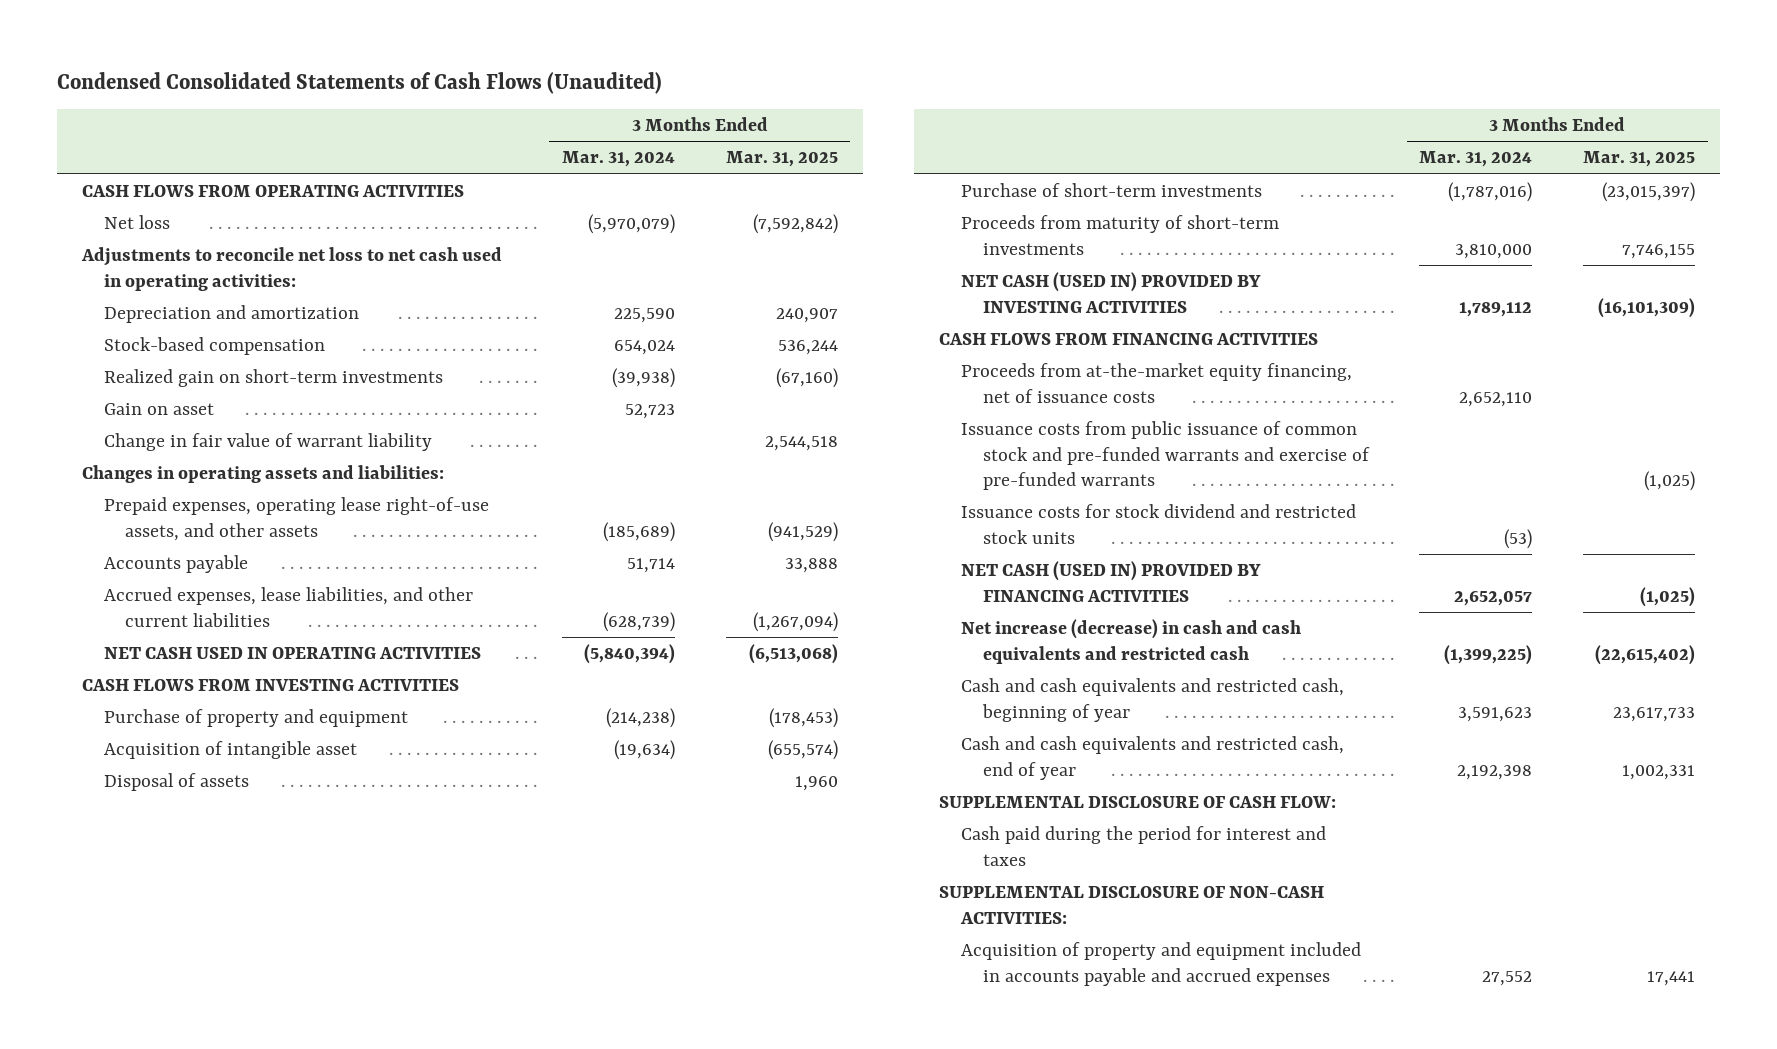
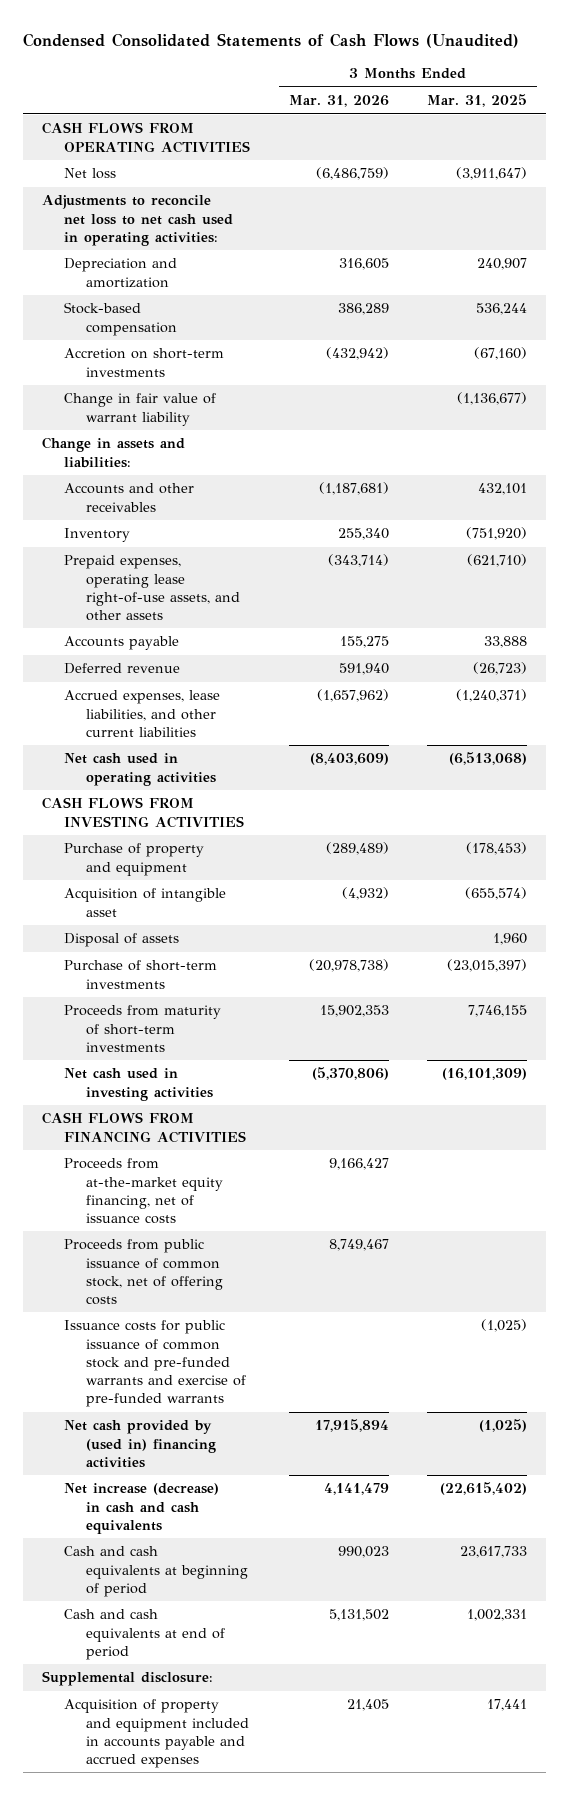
[562,151,676,168] Mar. 31, 2024 -> none
none -> [288,95,389,108] Mar. 31, 2026
[752,213,838,234] (7,592,842) -> [455,167,527,181] (3,911,647)
[103,402,214,415] Gain on asset -> none
[103,368,443,387] Realized gain on short-term investments -> [64,348,225,377] Accretion on short-term investments
[764,435,838,451] 2,544,518 -> [456,392,527,406] (1,136,677)
[82,464,445,483] Changes in operating assets and liabilities: -> [42,437,186,468] Change in assets and liabilities:
none -> [64,483,195,512] Accounts and other receivables
none -> [64,528,131,543] Inventory
[767,521,838,542] (941,529) -> [466,554,527,568] (621,710)
none -> [64,663,181,675] Deferred revenue
[752,611,838,632] (1,267,094) -> [455,689,527,703] (1,240,371)
[103,646,481,659] NET CASH USED IN OPERATING ACTIVITIES -> [64,753,216,786] Net cash used in operating activities
[961,271,1262,313] NET CASH (USED IN) PROVIDED BY INVESTING ACTIVITIES -> [64,1068,213,1101] Net cash used in investing activities
[961,503,1357,544] Issuance costs for stock dividend and restricted stock units -> none
[961,825,1327,866] Cash paid during the period for interest and taxes -> none
[939,885,1325,924] SUPPLEMENTAL DISCLOSURE OF NON-CASH ACTIVITIES: -> none
none -> [64,1239,223,1306] Proceeds from public issuance of common stock, net of offering costs
[961,420,1370,491] Issuance costs from public issuance of common stock and pre-funded warrants and exercise of pre-funded warrants -> [64,1320,246,1408] Issuance costs for public issuance of common stock and pre-funded warrants and exercise of pre-funded warrants
[961,560,1262,602] NET CASH (USED IN) PROVIDED BY FINANCING ACTIVITIES -> [64,1420,216,1468] Net cash provided by (used in) financing activities
[961,618,1302,664] Net increase (decrease) in cash and cash equivalents and restricted cash -> [64,1483,220,1534] Net increase (decrease) in cash and cash equivalents
[961,677,1345,722] Cash and cash equivalents and restricted cash, beginning of year -> [64,1546,248,1597] Cash and cash equivalents at beginning of period
[961,735,1345,780] Cash and cash equivalents and restricted cash, end of year -> [64,1609,225,1660] Cash and cash equivalents at end of period
[939,795,1337,808] SUPPLEMENTAL DISCLOSURE OF CASH FLOW: -> [42,1671,214,1687] Supplemental disclosure:

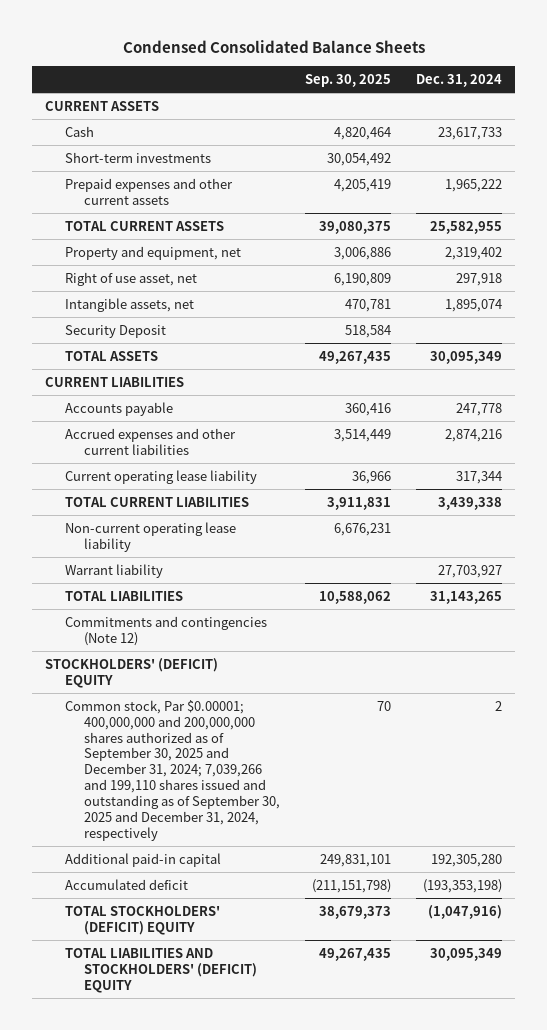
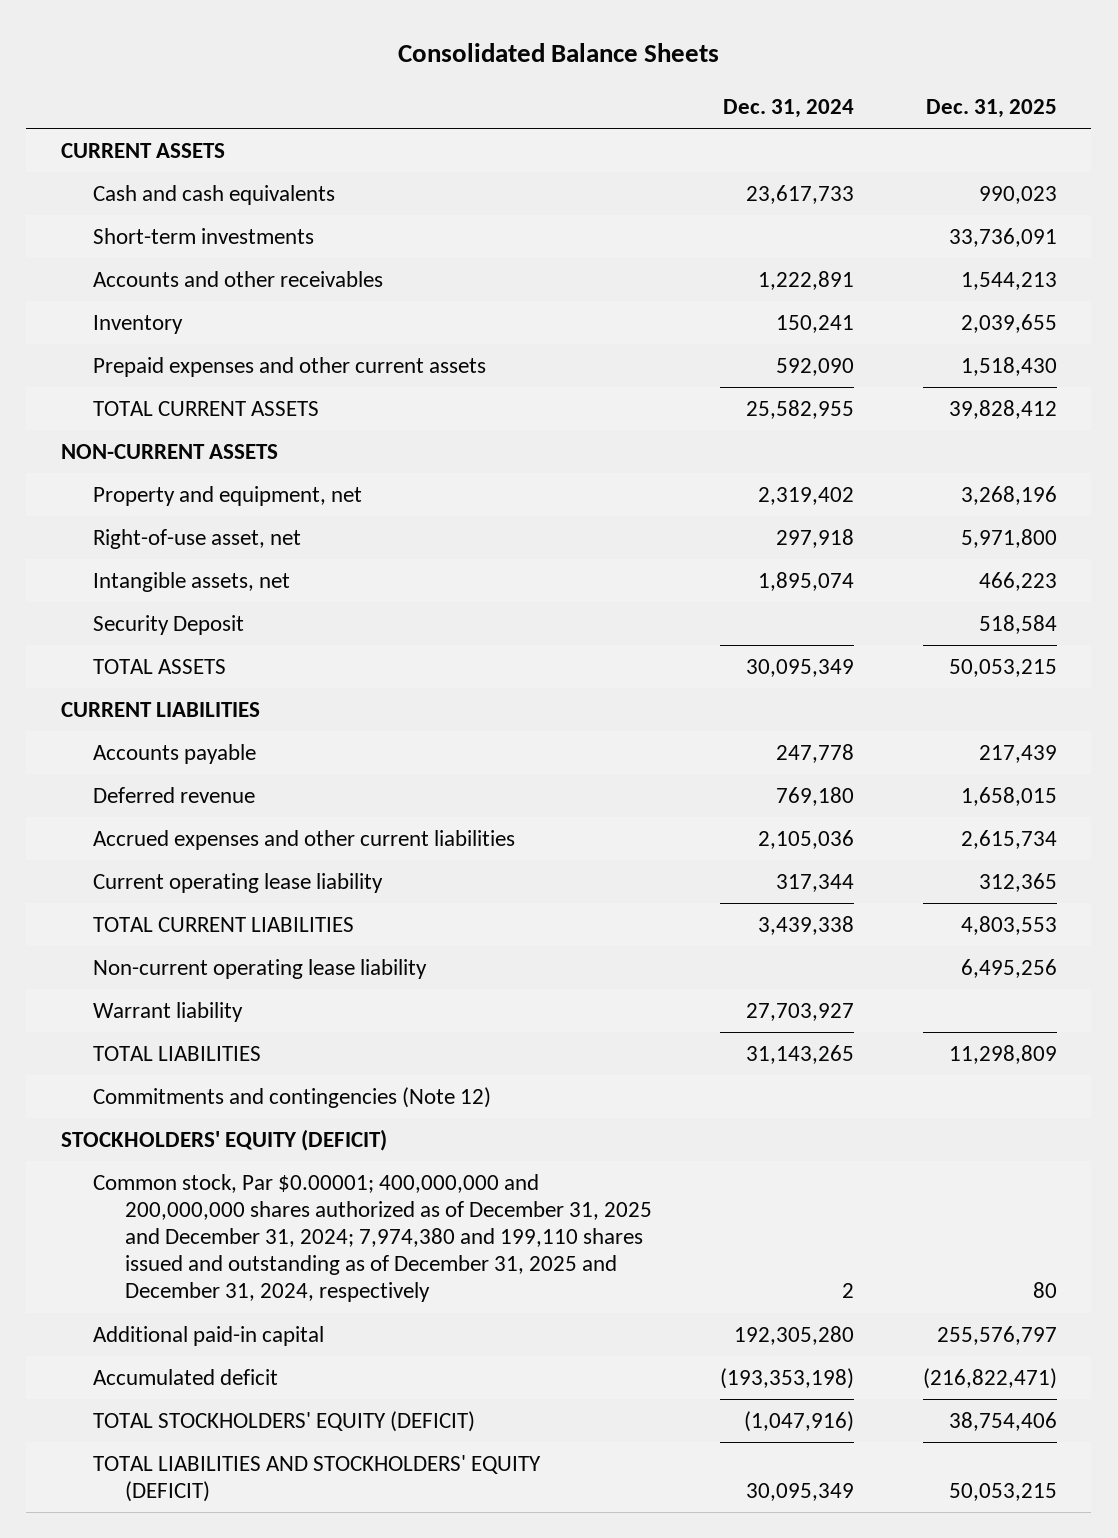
[122,39,425,53] Condensed Consolidated Balance Sheets -> [397,43,719,63] Consolidated Balance Sheets
[305,73,392,87] Sep. 30, 2025 -> none
none -> [926,99,1058,119] Dec. 31, 2025
[64,125,94,137] Cash -> [92,185,335,206] Cash and cash equivalents
none -> [92,271,383,288] Accounts and other receivables
none -> [92,315,183,335] Inventory
[445,178,503,192] 1,965,222 -> [776,358,855,377] 592,090
none -> [60,444,278,460] NON-CURRENT ASSETS
[64,271,197,286] Right of use asset, net -> [92,529,301,550] Right-of-use asset, net
none -> [92,787,255,804] Deferred revenue
[445,428,503,442] 2,874,216 -> [758,830,855,850] 2,105,036
[44,657,218,688] STOCKHOLDERS' (DEFICIT) EQUITY -> [60,1129,387,1152] STOCKHOLDERS' EQUITY (DEFICIT)
[64,699,281,841] Common stock, Par $0.00001; 400,000,000 and 200,000,000 shares authorized as of September 30, 2025 and December 31, 2024; 7,039,266 and 199,110 shares issued and outstanding as of September 30, 2025 and December 31, 2024, respectively -> [92,1174,652,1303] Common stock, Par $0.00001; 400,000,000 and 200,000,000 shares authorized as of December 31, 2025 and December 31, 2024; 7,974,380 and 199,110 shares issued and outstanding as of December 31, 2025 and December 31, 2024, respectively
[64,905,220,935] TOTAL STOCKHOLDERS' (DEFICIT) EQUITY -> [92,1411,475,1433] TOTAL STOCKHOLDERS' EQUITY (DEFICIT)
[64,947,258,993] TOTAL LIABILITIES AND STOCKHOLDERS' (DEFICIT) EQUITY -> [92,1455,541,1503] TOTAL LIABILITIES AND STOCKHOLDERS' EQUITY (DEFICIT)

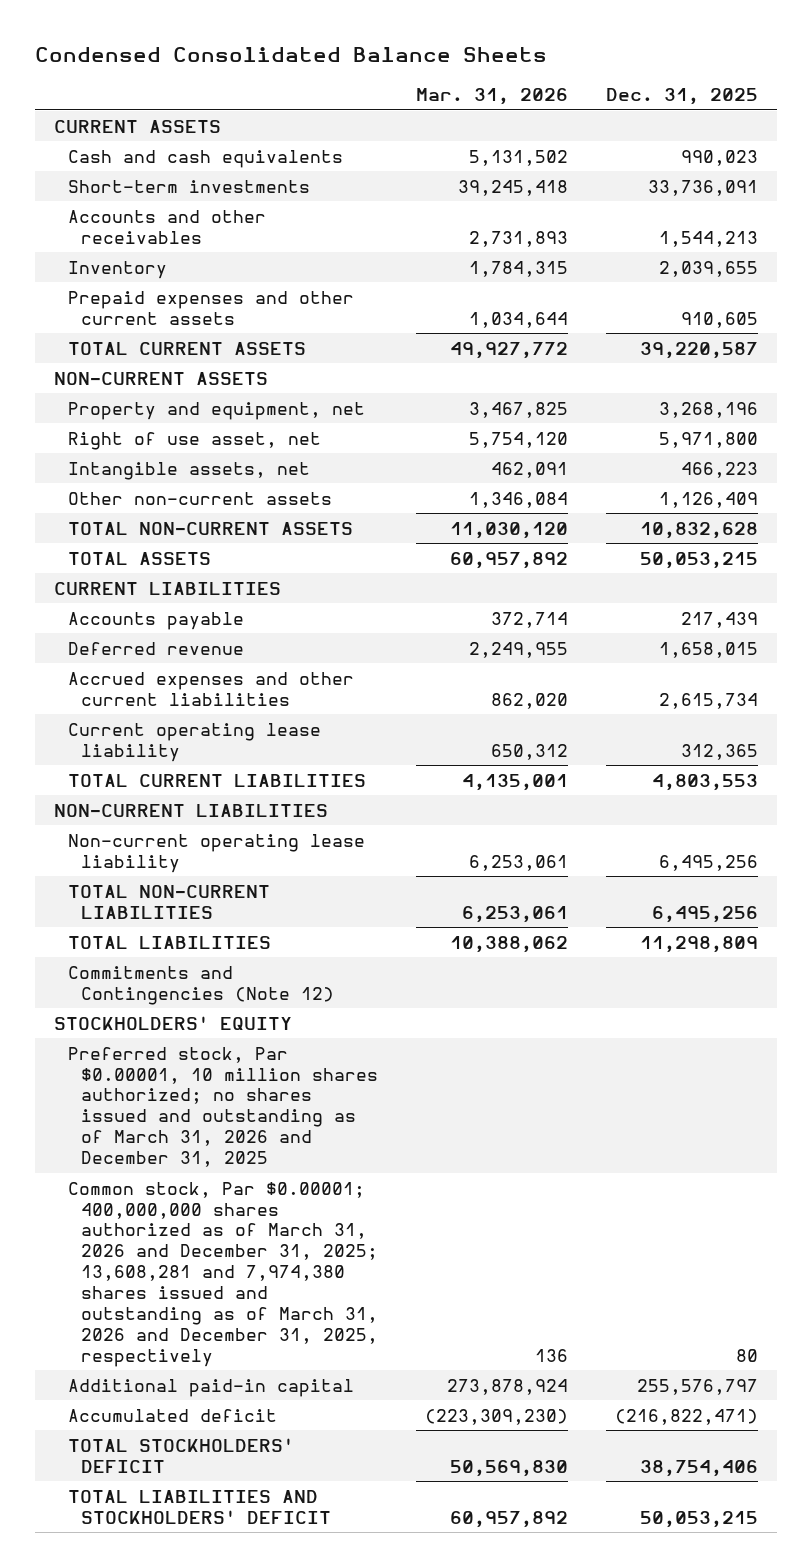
[397,43,719,63] Consolidated Balance Sheets -> [35,47,548,63] Condensed Consolidated Balance Sheets
[723,99,855,119] Dec. 31, 2024 -> none
none -> [415,88,568,106] Mar. 31, 2026
[961,357,1058,377] 1,518,430 -> [680,311,758,328] 910,605
[949,400,1058,420] 39,828,412 -> [639,341,758,359] 39,220,587
[92,529,301,550] Right-of-use asset, net -> [67,431,321,450] Right of use asset, net
[92,615,244,636] Security Deposit -> none
none -> [67,491,332,505] Other non-current assets
none -> [67,521,353,535] TOTAL NON-CURRENT ASSETS
none -> [54,803,329,817] NON-CURRENT LIABILITIES
[92,1002,243,1023] Warrant liability -> none
none -> [67,884,270,919] TOTAL NON-CURRENT LIABILITIES
[92,1087,491,1109] Commitments and contingencies (Note 12) -> [67,965,334,1005] Commitments and Contingencies (Note 12)
[60,1129,387,1152] STOCKHOLDERS' EQUITY (DEFICIT) -> [54,1015,293,1030] STOCKHOLDERS' EQUITY
none -> [67,1046,378,1168] Preferred stock, Par $0.00001, 10 million shares authorized; no shares issued and outstanding as of March 31, 2026 and December 31, 2025
[92,1174,652,1303] Common stock, Par $0.00001; 400,000,000 and 200,000,000 shares authorized as of December 31, 2025 and December 31, 2024; 7,974,380 and 199,110 shares issued and outstanding as of December 31, 2025 and December 31, 2024, respectively -> [67,1181,378,1367] Common stock, Par $0.00001; 400,000,000 shares authorized as of March 31, 2026 and December 31, 2025; 13,608,281 and 7,974,380 shares issued and outstanding as of March 31, 2026 and December 31, 2025, respectively
[92,1411,475,1433] TOTAL STOCKHOLDERS' EQUITY (DEFICIT) -> [67,1437,294,1473] TOTAL STOCKHOLDERS' DEFICIT
[92,1455,541,1503] TOTAL LIABILITIES AND STOCKHOLDERS' EQUITY (DEFICIT) -> [67,1489,331,1524] TOTAL LIABILITIES AND STOCKHOLDERS' DEFICIT

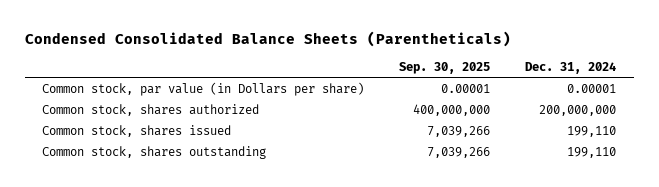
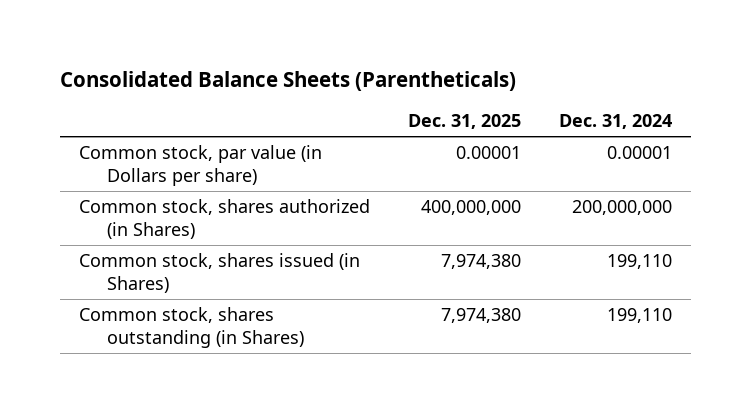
[24,30,511,47] Condensed Consolidated Balance Sheets (Parentheticals) -> [59,71,516,92] Consolidated Balance Sheets (Parentheticals)
[399,61,491,74] Sep. 30, 2025 -> none
none -> [407,114,521,130] Dec. 31, 2025
[42,103,260,116] Common stock, shares authorized -> [78,198,370,239] Common stock, shares authorized (in Shares)
[42,124,232,137] Common stock, shares issued -> [78,252,360,293] Common stock, shares issued (in Shares)
[42,145,267,159] Common stock, shares outstanding -> [78,306,305,348] Common stock, shares outstanding (in Shares)

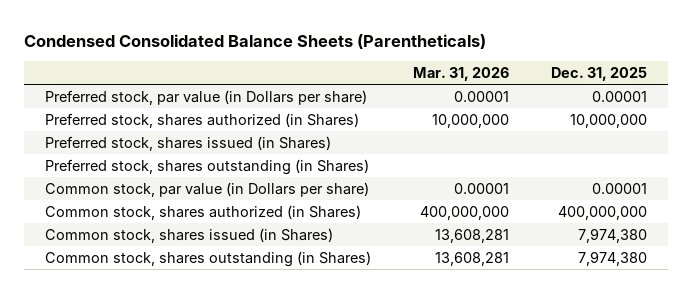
[59,71,516,92] Consolidated Balance Sheets (Parentheticals) -> [24,33,487,49] Condensed Consolidated Balance Sheets (Parentheticals)
[558,114,672,130] Dec. 31, 2024 -> none
none -> [412,67,509,82] Mar. 31, 2026
none -> [45,89,368,105] Preferred stock, par value (in Dollars per share)
none -> [45,112,360,128] Preferred stock, shares authorized (in Shares)
none -> [45,135,332,151] Preferred stock, shares issued (in Shares)
none -> [45,158,370,175] Preferred stock, shares outstanding (in Shares)

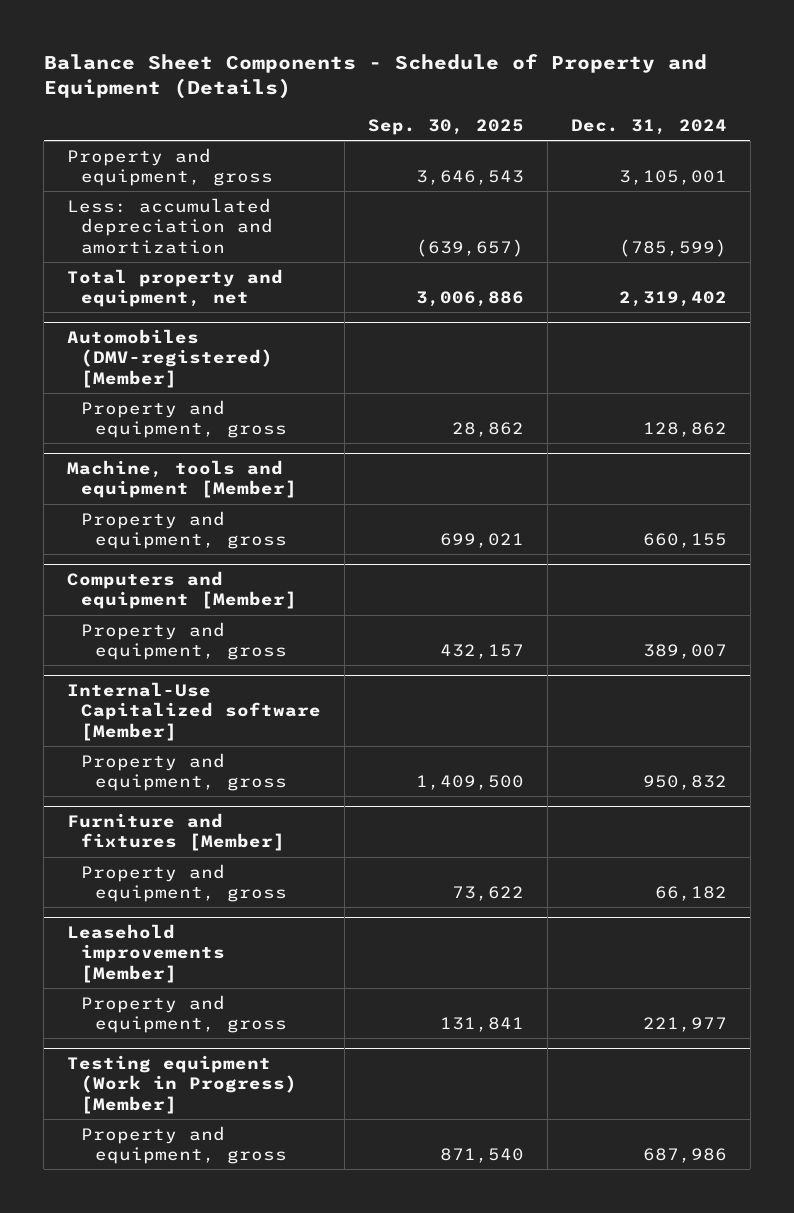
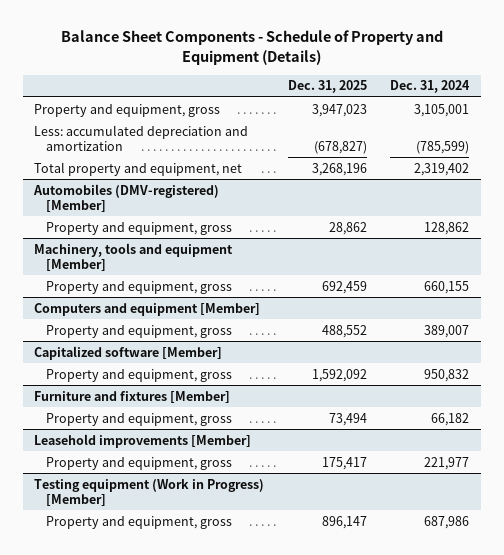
[367,118,524,135] Sep. 30, 2025 -> none
none -> [287,80,367,94] Dec. 31, 2025
[67,459,297,499] Machine, tools and equipment [Member] -> [34,242,234,271] Machinery, tools and equipment [Member]
[67,681,321,742] Internal-Use Capitalized software [Member] -> [34,345,223,360] Capitalized software [Member]

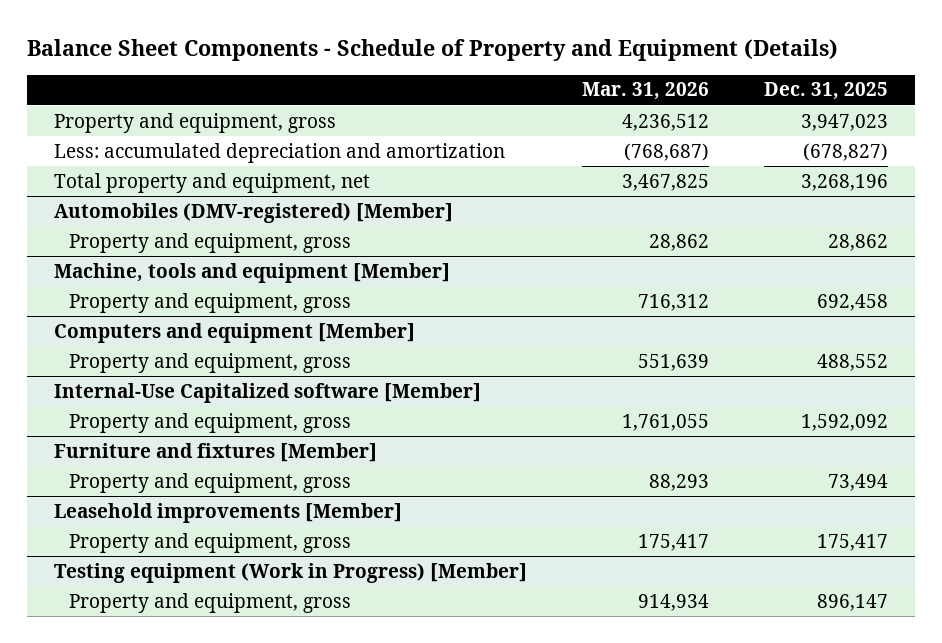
[390,80,471,94] Dec. 31, 2024 -> none
none -> [582,82,710,101] Mar. 31, 2026
[34,242,234,271] Machinery, tools and equipment [Member] -> [54,262,451,283] Machine, tools and equipment [Member]
[321,280,367,294] 692,459 -> [816,293,888,311] 692,458
[34,345,223,360] Capitalized software [Member] -> [54,382,482,403] Internal-Use Capitalized software [Member]

